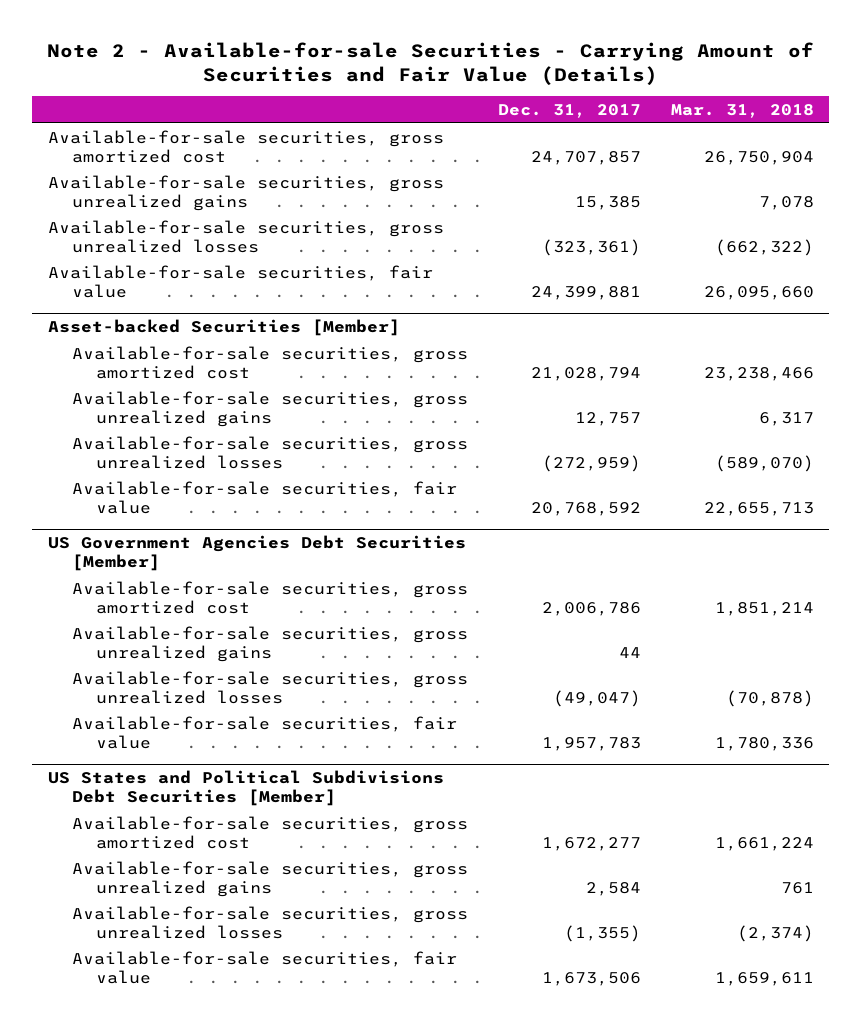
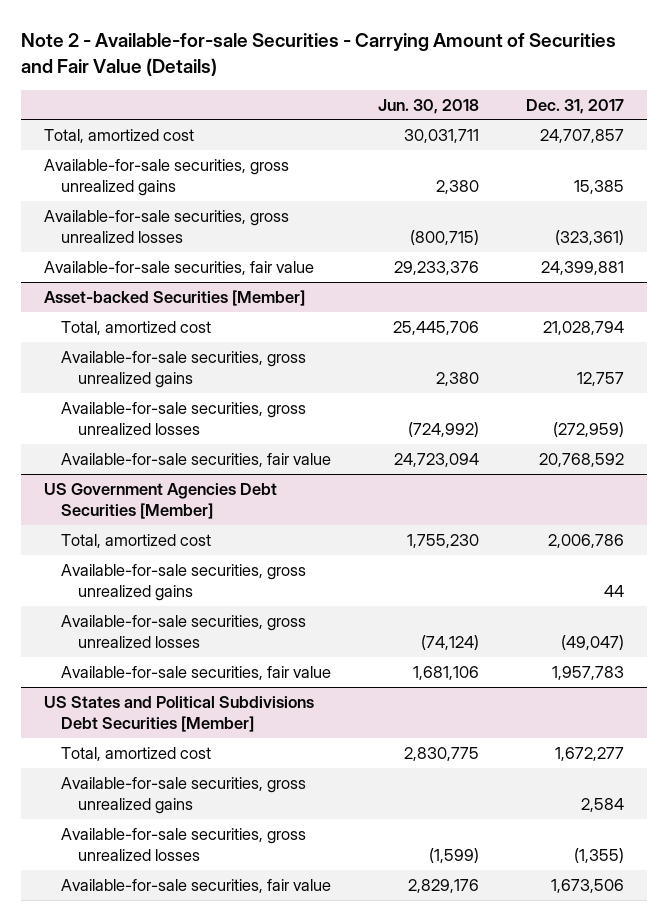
[671,103,815,118] Mar. 31, 2018 -> none
none -> [378,98,480,114] Jun. 30, 2018
[47,129,444,163] Available-for-sale securities, gross amortized cost -> [44,128,195,143] Total, amortized cost
[71,345,468,379] Available-for-sale securities, gross amortized cost -> [61,320,212,335] Total, amortized cost
[71,580,468,614] Available-for-sale securities, gross amortized cost -> [61,533,212,548] Total, amortized cost
[71,815,468,849] Available-for-sale securities, gross amortized cost -> [61,746,212,761] Total, amortized cost

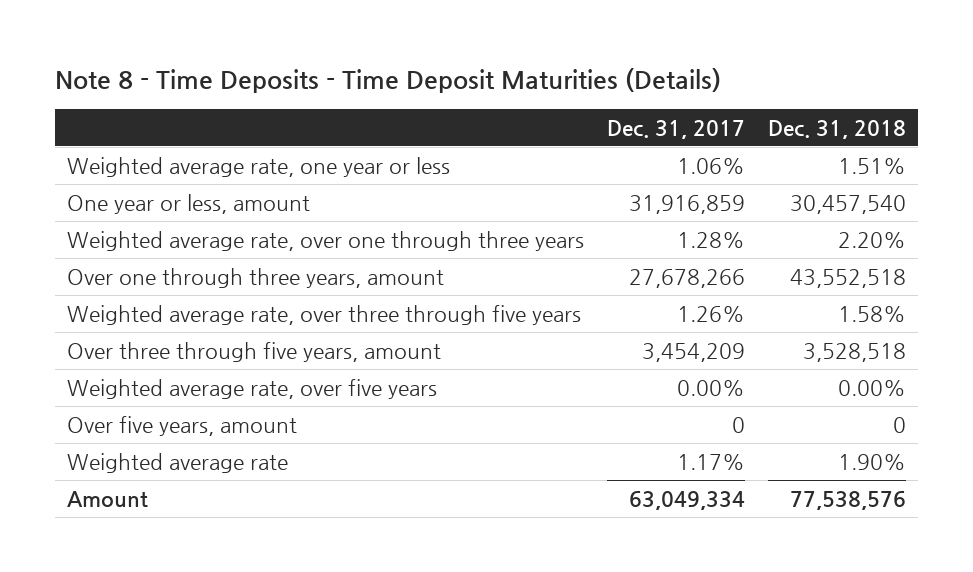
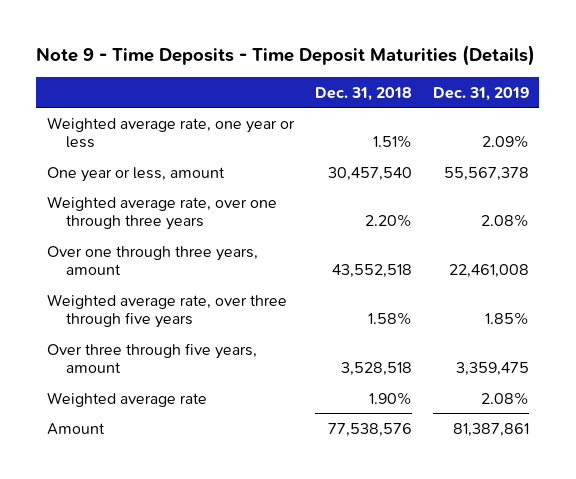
[54,67,721,93] Note 8 - Time Deposits - Time Deposit Maturities (Details) -> [36,45,536,67] Note 9 - Time Deposits - Time Deposit Maturities (Details)
[606,119,745,139] Dec. 31, 2017 -> none
none -> [432,86,529,101] Dec. 31, 2019
[66,378,437,399] Weighted average rate, over five years -> none
[66,415,297,436] Over five years, amount -> none

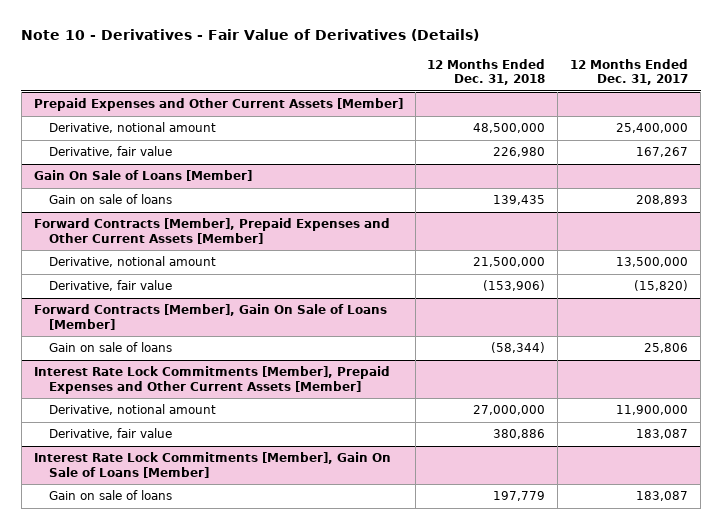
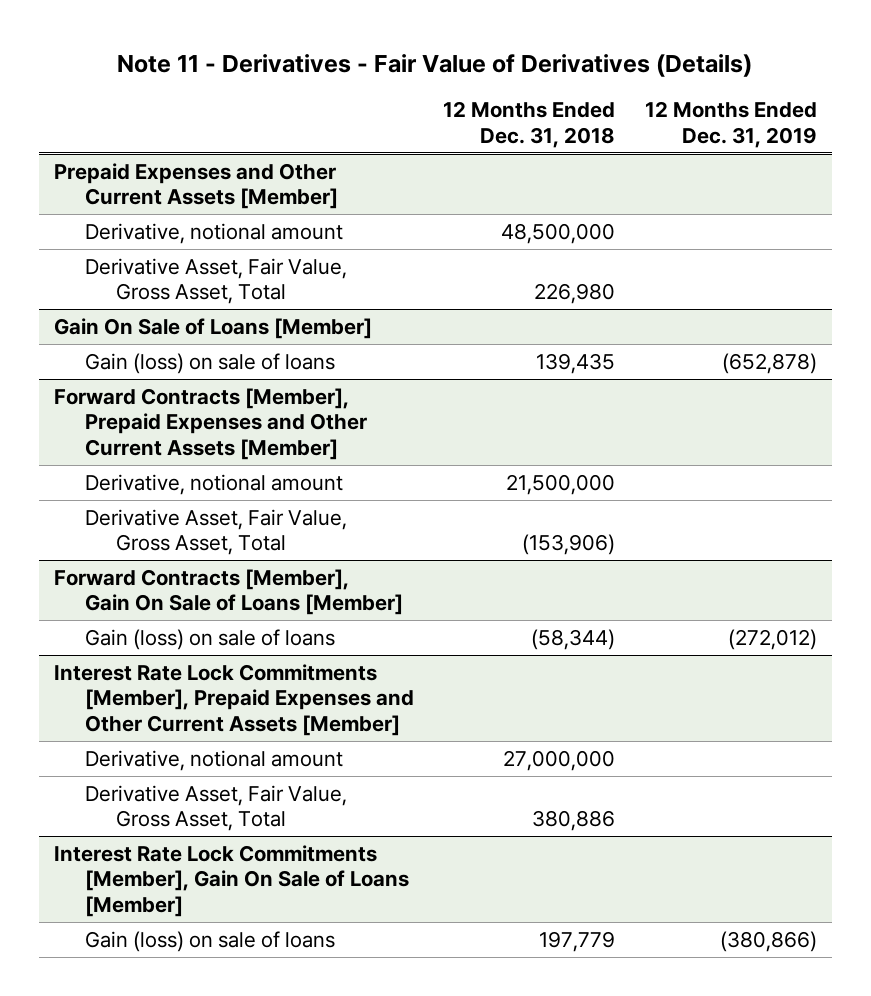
[21,29,480,42] Note 10 - Derivatives - Fair Value of Derivatives (Details) -> [117,53,753,77] Note 11 - Derivatives - Fair Value of Derivatives (Details)
[570,58,689,86] 12 Months Ended Dec. 31, 2017 -> none
none -> [644,101,817,148] 12 Months Ended Dec. 31, 2019
[48,146,172,158] Derivative, fair value -> [84,257,347,305] Derivative Asset, Fair Value, Gross Asset, Total
[48,194,172,205] Gain on sale of loans -> [84,352,335,374] Gain (loss) on sale of loans
[48,280,172,292] Derivative, fair value -> [84,508,347,556] Derivative Asset, Fair Value, Gross Asset, Total
[48,342,172,353] Gain on sale of loans -> [84,628,335,650] Gain (loss) on sale of loans
[48,428,172,440] Derivative, fair value -> [84,784,347,832] Derivative Asset, Fair Value, Gross Asset, Total
[48,490,172,501] Gain on sale of loans -> [84,930,335,952] Gain (loss) on sale of loans

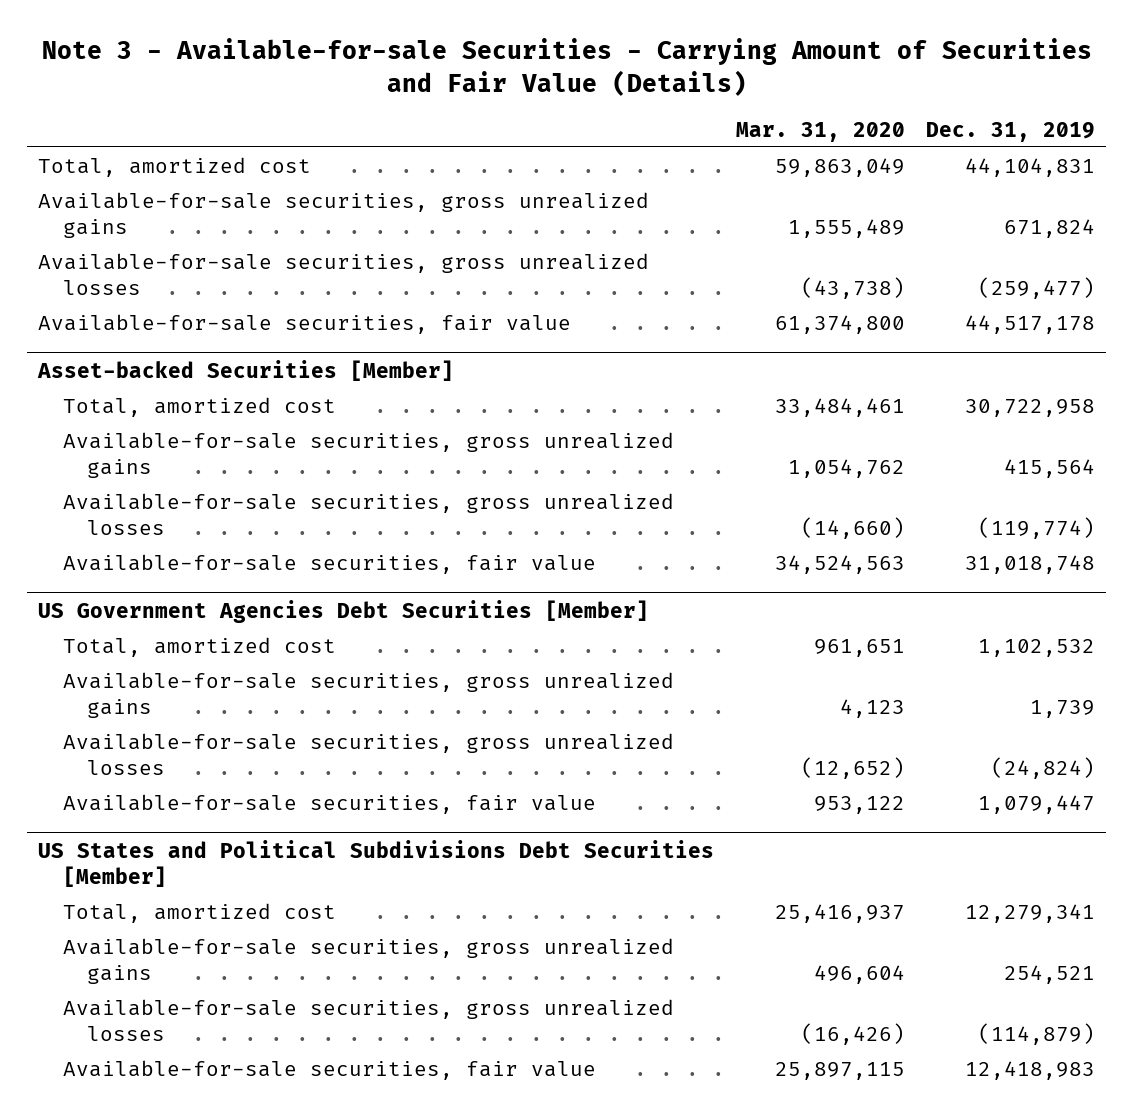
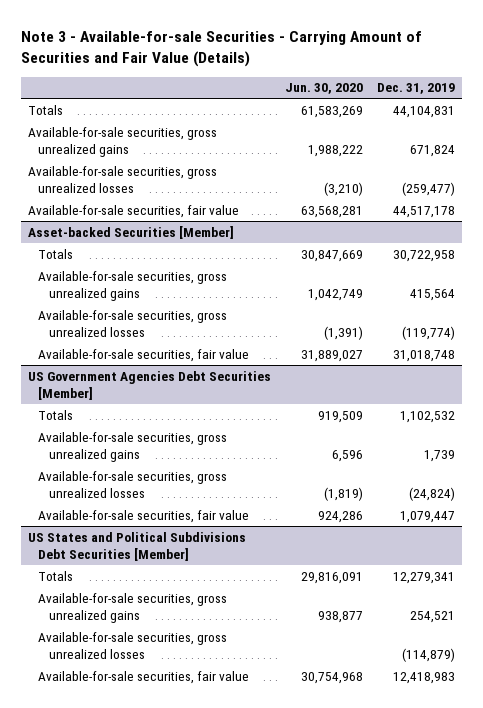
[735,121,905,142] Mar. 31, 2020 -> none
none -> [284,83,363,95] Jun. 30, 2020
[38,156,312,177] Total, amortized cost -> [27,104,63,115] Totals
[62,396,336,417] Total, amortized cost -> [38,248,74,259] Totals
[62,636,336,657] Total, amortized cost -> [38,409,74,420] Totals
[62,902,336,923] Total, amortized cost -> [38,570,74,581] Totals

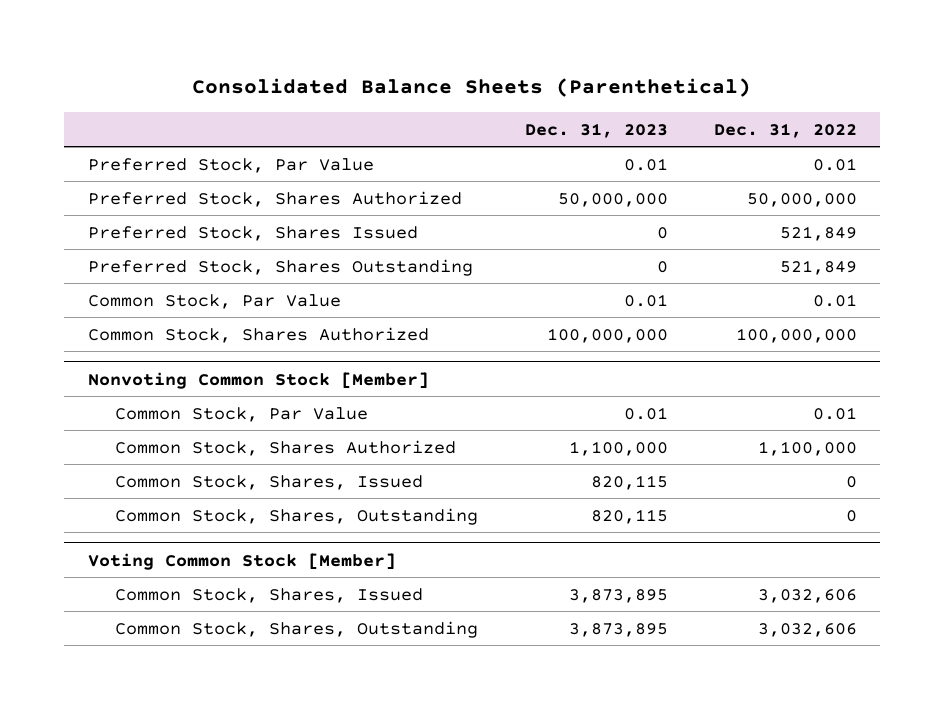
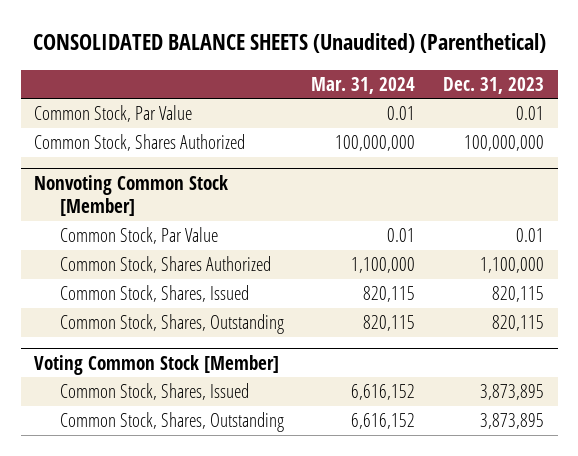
[192,78,752,98] Consolidated Balance Sheets (Parenthetical) -> [33,33,547,54] CONSOLIDATED BALANCE SHEETS (Unaudited) (Parenthetical)
[713,122,857,138] Dec. 31, 2022 -> none
none -> [311,76,416,94] Mar. 31, 2024
[87,157,374,173] Preferred Stock, Par Value -> none
[87,190,462,207] Preferred Stock, Shares Authorized -> none
[87,225,418,241] Preferred Stock, Shares Issued -> none
[87,258,473,276] Preferred Stock, Shares Outstanding -> none

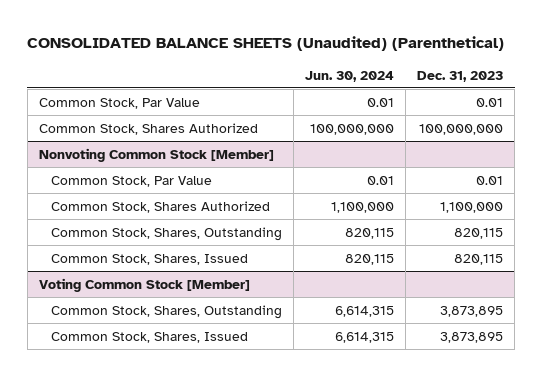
[311,76,416,94] Mar. 31, 2024 -> none
none -> [304,70,394,82] Jun. 30, 2024
[59,285,249,303] Common Stock, Shares, Issued -> [50,253,248,265] Common Stock, Shares, Issued
[59,383,249,401] Common Stock, Shares, Issued -> [50,331,248,343] Common Stock, Shares, Issued

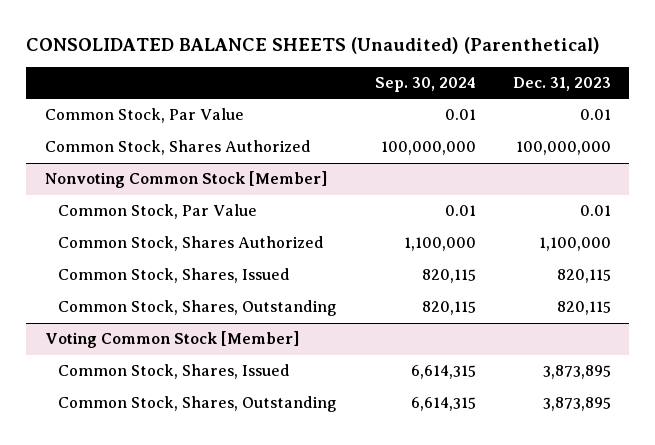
[304,70,394,82] Jun. 30, 2024 -> none
none -> [374,76,476,92] Sep. 30, 2024
[50,226,282,241] Common Stock, Shares, Outstanding -> [58,300,338,317] Common Stock, Shares, Outstanding
[50,304,282,319] Common Stock, Shares, Outstanding -> [58,396,338,413] Common Stock, Shares, Outstanding

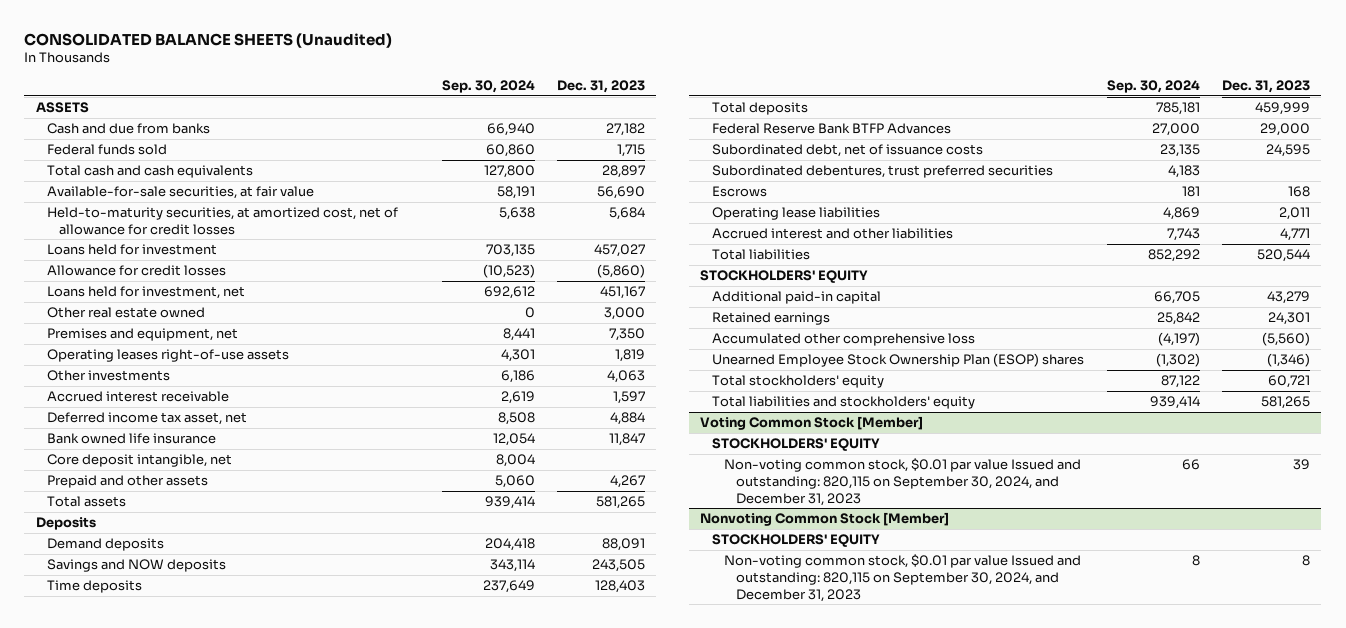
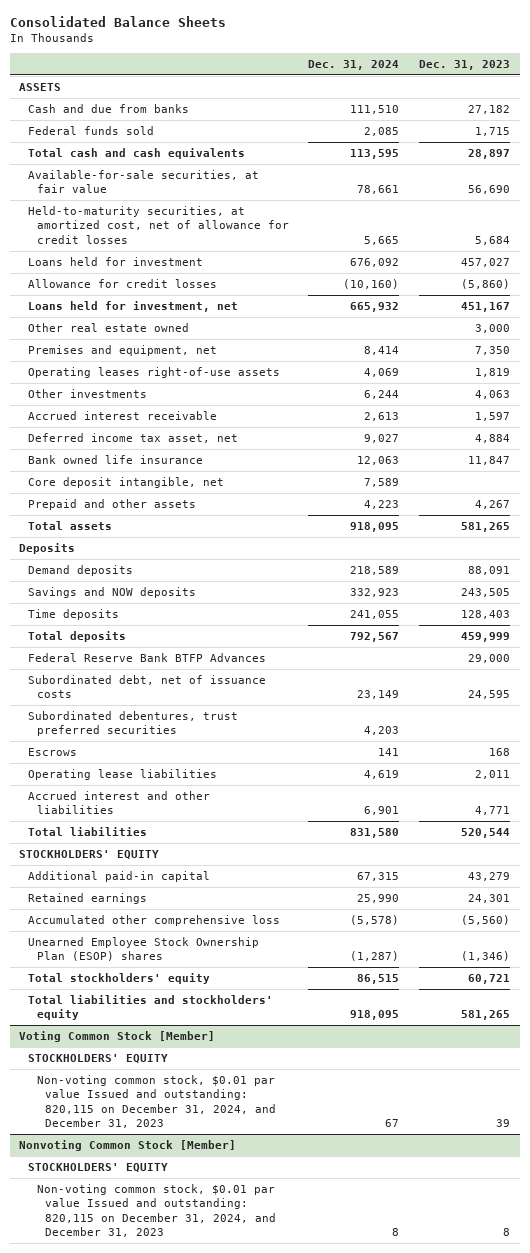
[24,32,393,48] CONSOLIDATED BALANCE SHEETS (Unaudited) -> [9,15,226,27] Consolidated Balance Sheets
[441,80,535,94] Sep. 30, 2024 -> none
none -> [308,59,400,70] Dec. 31, 2024
[723,458,1081,506] Non-voting common stock, $0.01 par value Issued and outstanding: 820,115 on September 30, 2024, and December 31, 2023 -> [36,1074,277,1129] Non-voting common stock, $0.01 par value Issued and outstanding: 820,115 on December 31, 2024, and December 31, 2023
[723,554,1081,602] Non-voting common stock, $0.01 par value Issued and outstanding: 820,115 on September 30, 2024, and December 31, 2023 -> [36,1183,277,1238] Non-voting common stock, $0.01 par value Issued and outstanding: 820,115 on December 31, 2024, and December 31, 2023

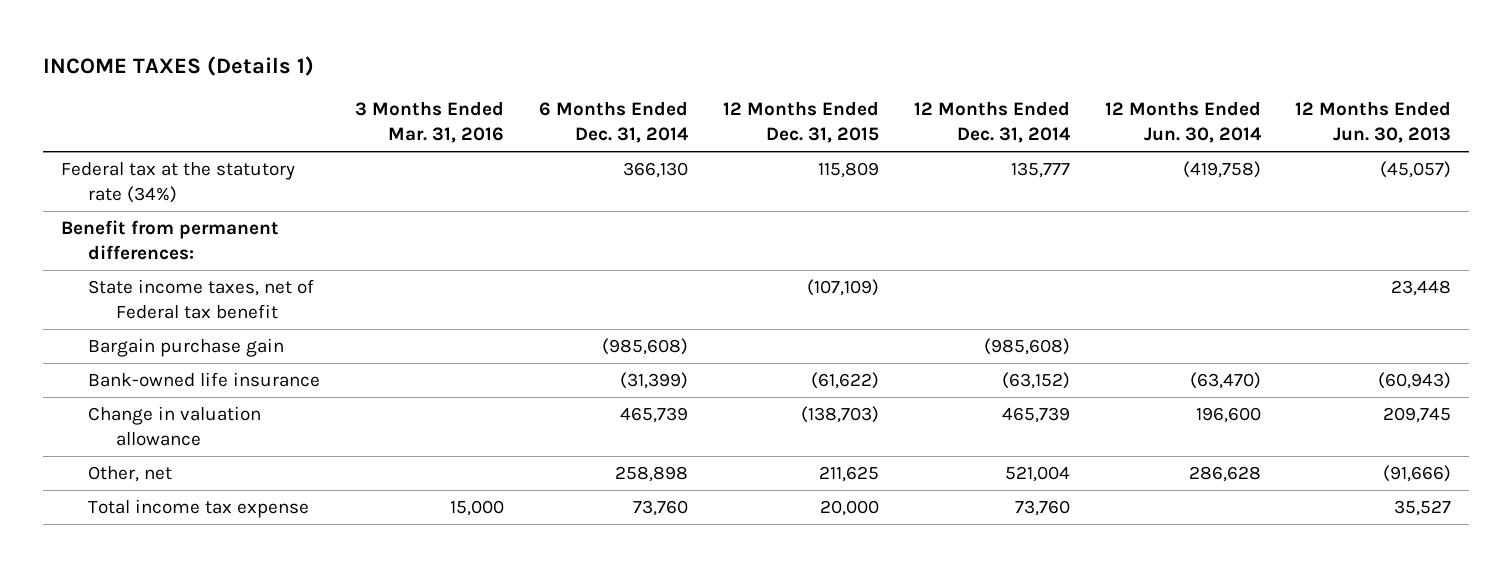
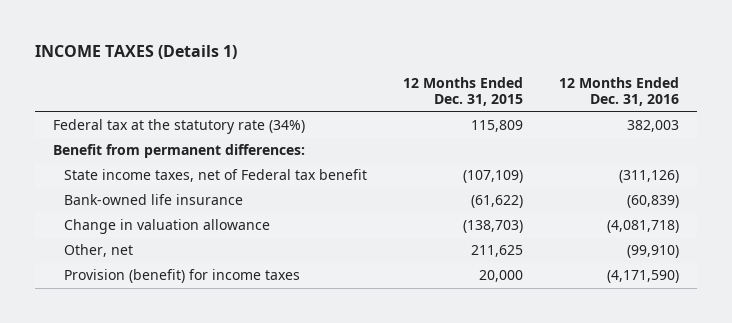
[355,101,505,143] 3 Months Ended Mar. 31, 2016 -> none
[538,101,689,143] 6 Months Ended Dec. 31, 2014 -> none
[913,101,1071,143] 12 Months Ended Dec. 31, 2014 -> none
[1104,101,1262,143] 12 Months Ended Jun. 30, 2014 -> none
[1295,101,1452,143] 12 Months Ended Jun. 30, 2013 -> none
none -> [559,76,680,107] 12 Months Ended Dec. 31, 2016
[88,338,285,358] Bargain purchase gain -> none
[88,499,310,519] Total income tax expense -> [63,269,300,284] Provision (benefit) for income taxes

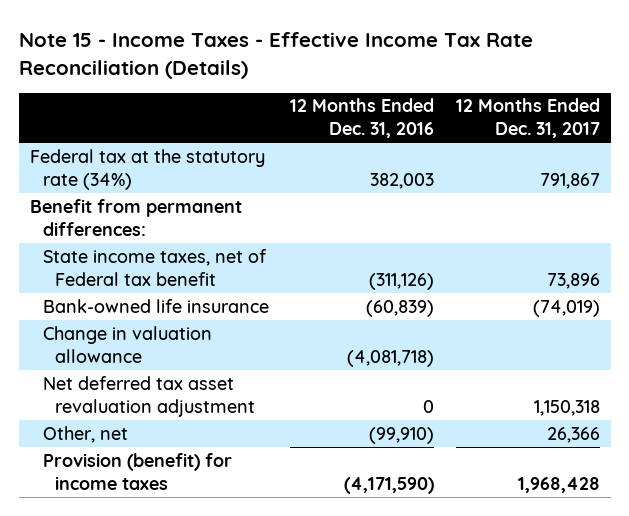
[34,44,237,59] INCOME TAXES (Details 1) -> [18,31,533,79] Note 15 - Income Taxes - Effective Income Tax Rate Reconciliation (Details)
[403,76,524,107] 12 Months Ended Dec. 31, 2015 -> none
none -> [455,98,600,139] 12 Months Ended Dec. 31, 2017
none -> [42,375,256,417] Net deferred tax asset revaluation adjustment

